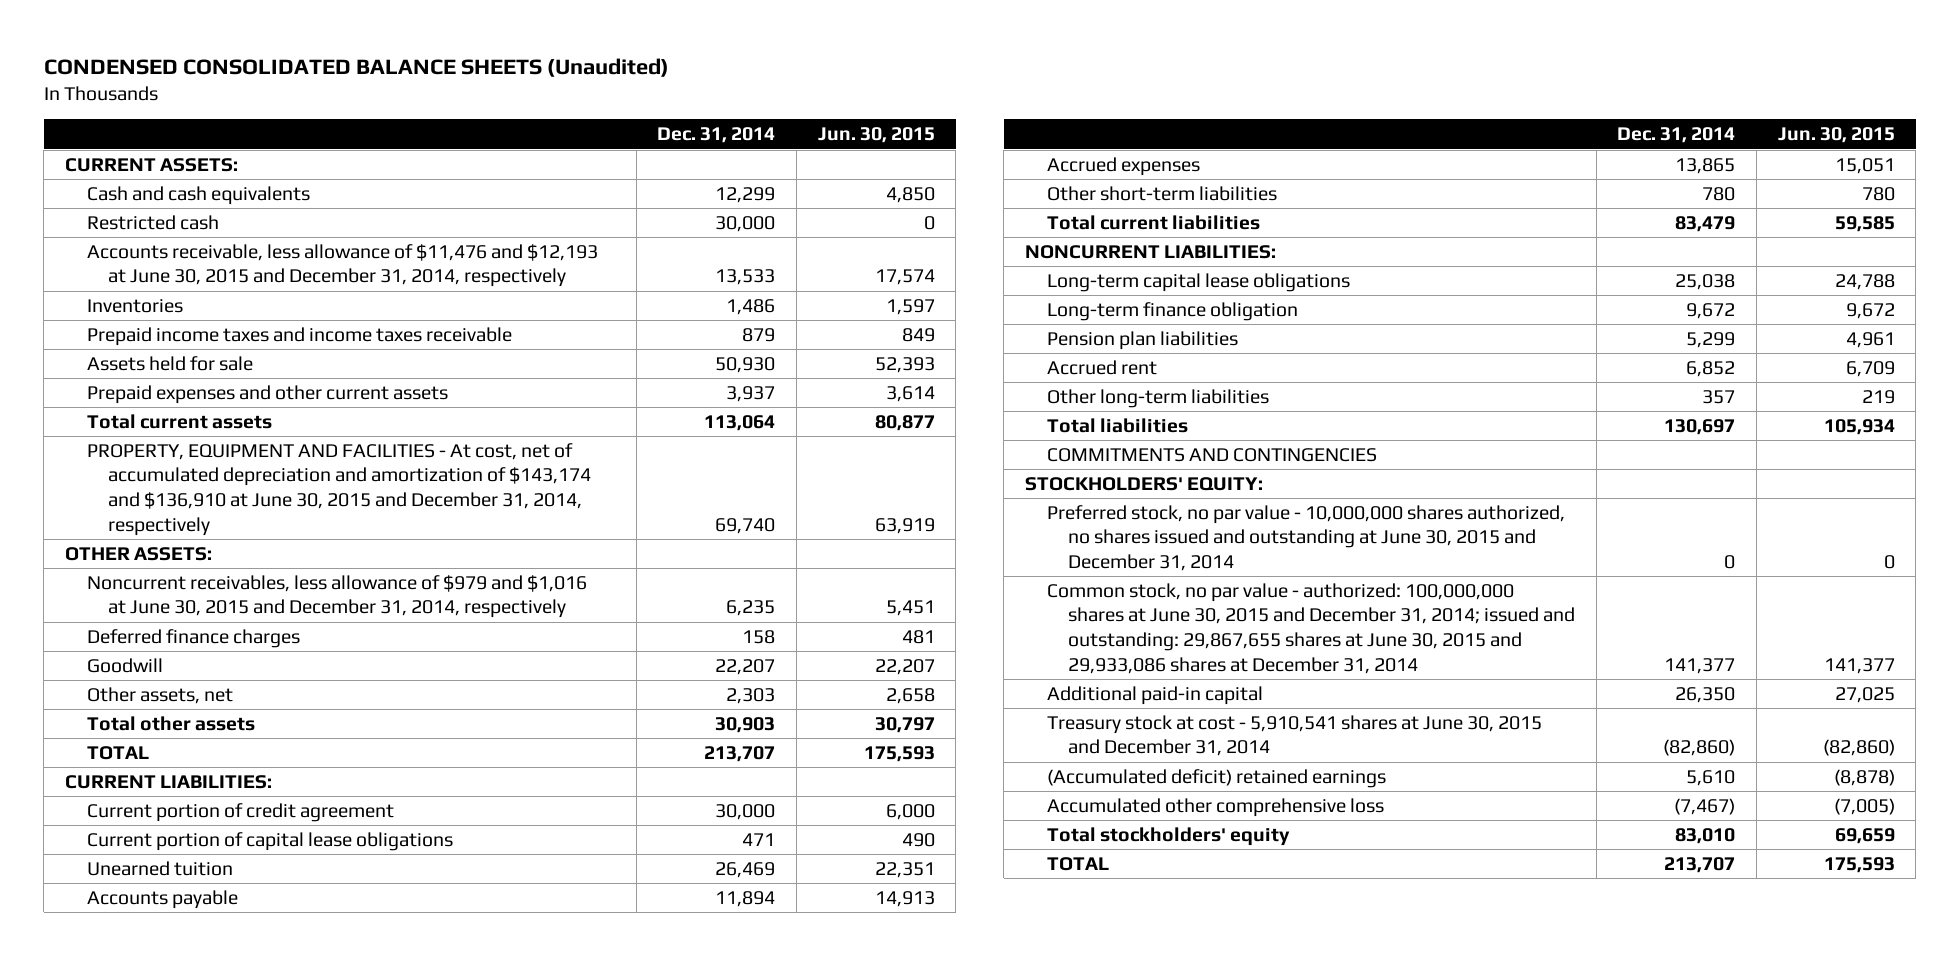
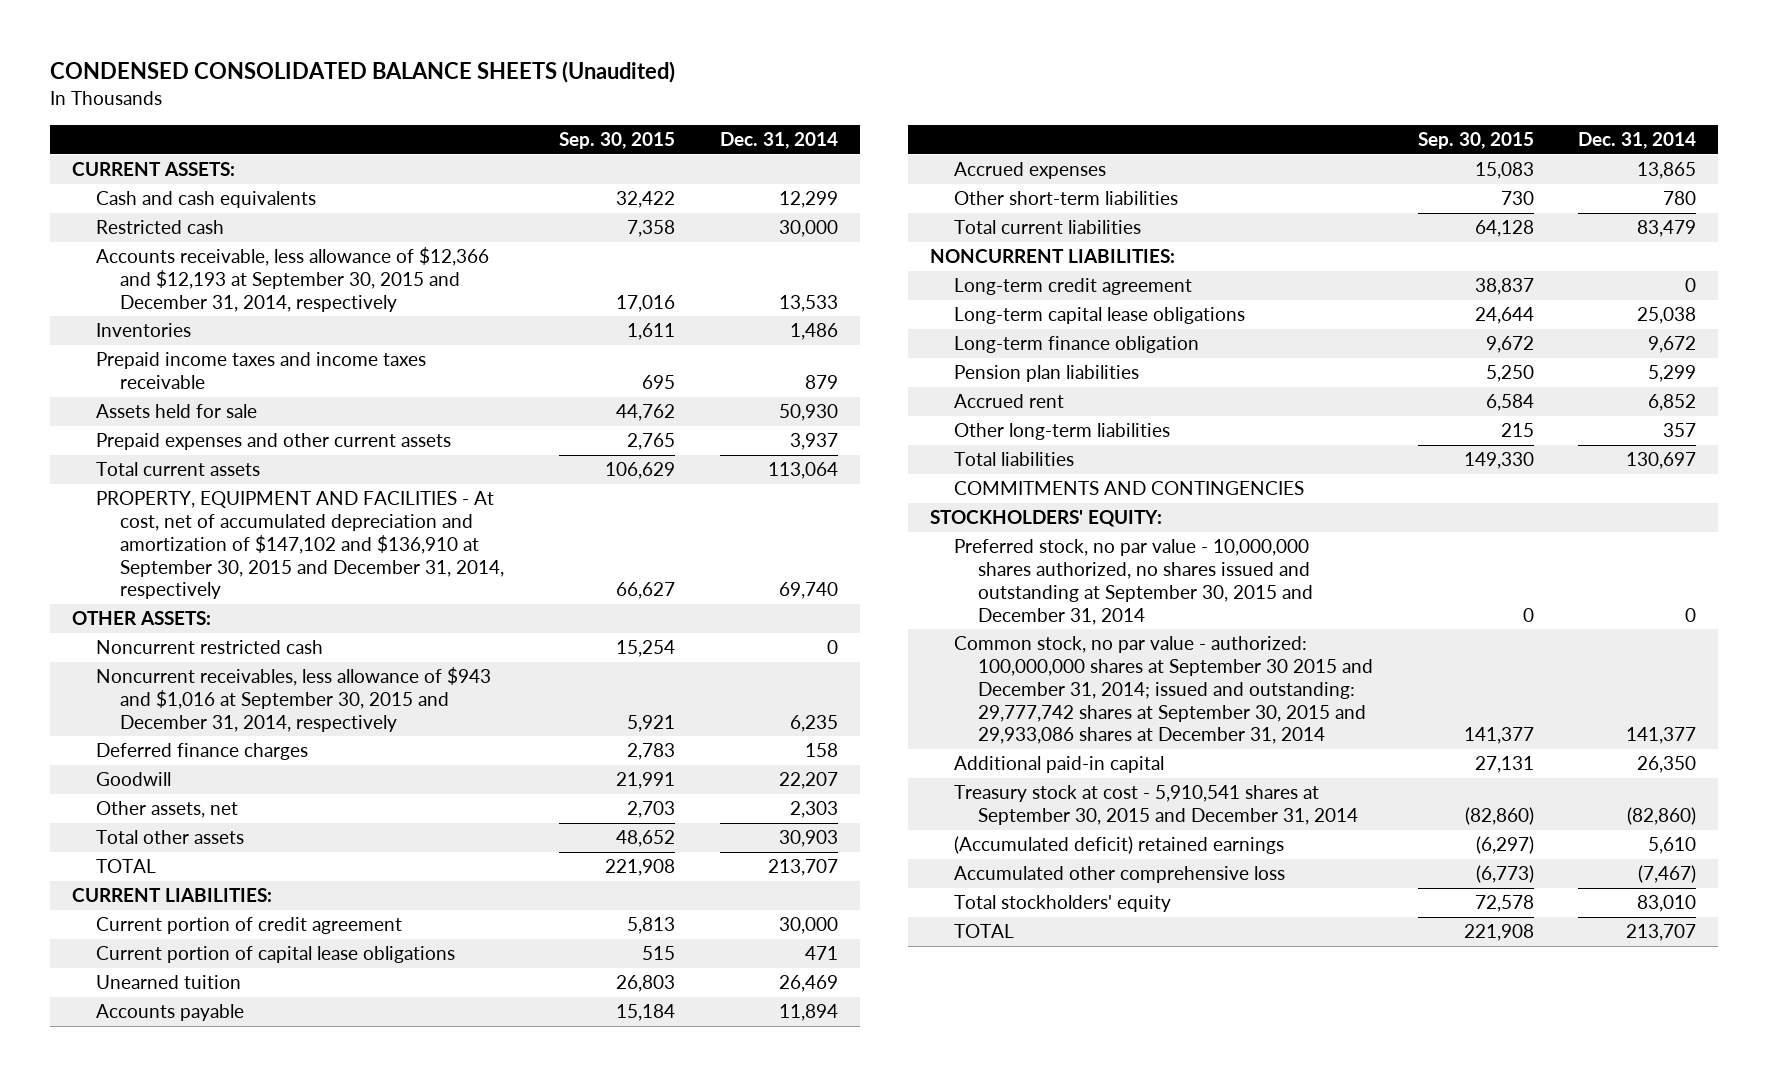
[817,127,935,144] Jun. 30, 2015 -> none
none -> [559,132,676,150] Sep. 30, 2015
[86,243,598,288] Accounts receivable, less allowance of $11,476 and $12,193 at June 30, 2015 and December 31, 2014, respectively -> [95,247,489,312] Accounts receivable, less allowance of $12,366 and $12,193 at September 30, 2015 and December 31, 2014, respectively
[86,442,592,536] PROPERTY, EQUIPMENT AND FACILITIES - At cost, net of accumulated depreciation and amortization of $143,174 and $136,910 at June 30, 2015 and December 31, 2014, respectively -> [95,491,505,600] PROPERTY, EQUIPMENT AND FACILITIES - At cost, net of accumulated depreciation and amortization of $147,102 and $136,910 at September 30, 2015 and December 31, 2014, respectively
none -> [95,640,323,655] Noncurrent restricted cash
[86,574,587,619] Noncurrent receivables, less allowance of $979 and $1,016 at June 30, 2015 and December 31, 2014, respectively -> [95,667,491,732] Noncurrent receivables, less allowance of $943 and $1,016 at September 30, 2015 and December 31, 2014, respectively
none -> [954,278,1193,296] Long-term credit agreement
[1046,504,1565,572] Preferred stock, no par value - 10,000,000 shares authorized, no shares issued and outstanding at June 30, 2015 and December 31, 2014 -> [954,539,1314,625] Preferred stock, no par value - 10,000,000 shares authorized, no shares issued and outstanding at September 30, 2015 and December 31, 2014
[1046,582,1576,674] Common stock, no par value - authorized: 100,000,000 shares at June 30, 2015 and December 31, 2014; issued and outstanding: 29,867,655 shares at June 30, 2015 and 29,933,086 shares at December 31, 2014 -> [954,636,1374,745] Common stock, no par value - authorized: 100,000,000 shares at September 30 2015 and December 31, 2014; issued and outstanding: 29,777,742 shares at September 30, 2015 and 29,933,086 shares at December 31, 2014
[1046,714,1542,757] Treasury stock at cost - 5,910,541 shares at June 30, 2015 and December 31, 2014 -> [954,785,1359,826] Treasury stock at cost - 5,910,541 shares at September 30, 2015 and December 31, 2014

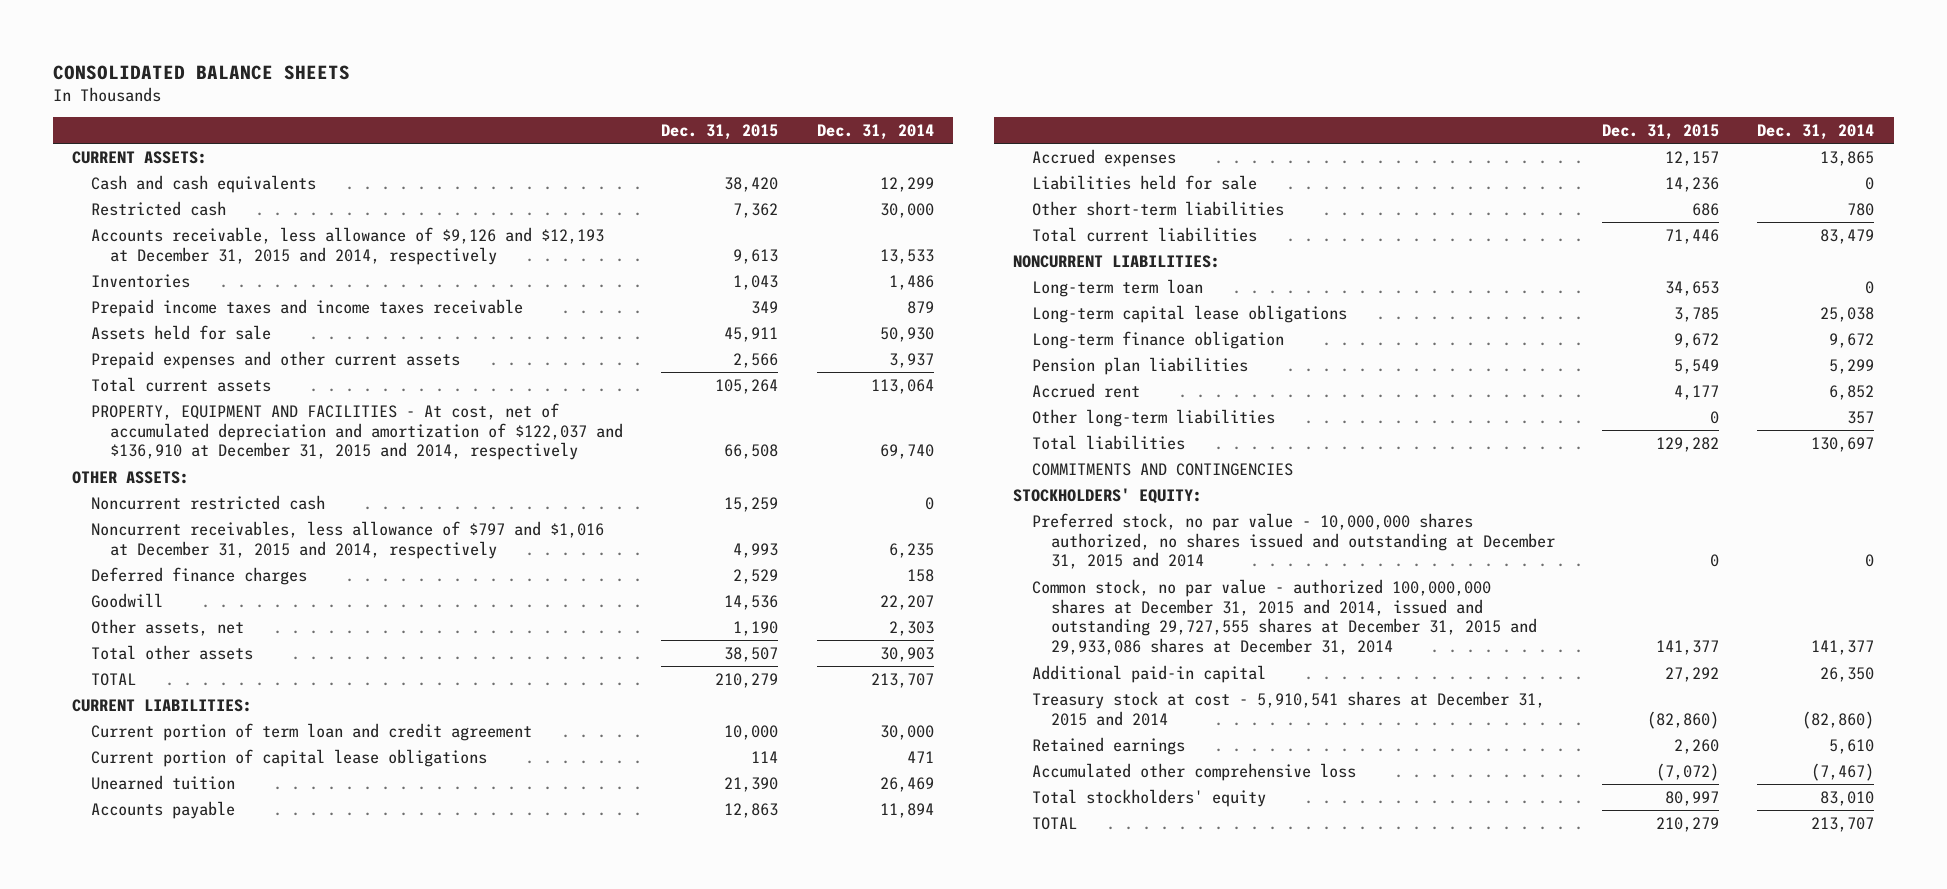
[49,61,675,84] CONDENSED CONSOLIDATED BALANCE SHEETS (Unaudited) -> [53,64,351,80] CONSOLIDATED BALANCE SHEETS
[559,132,676,150] Sep. 30, 2015 -> none
none -> [661,123,779,140] Dec. 31, 2015
[95,247,489,312] Accounts receivable, less allowance of $12,366 and $12,193 at September 30, 2015 and December 31, 2014, respectively -> [91,226,605,265] Accounts receivable, less allowance of $9,126 and $12,193 at December 31, 2015 and 2014, respectively
[95,491,505,600] PROPERTY, EQUIPMENT AND FACILITIES - At cost, net of accumulated depreciation and amortization of $147,102 and $136,910 at September 30, 2015 and December 31, 2014, respectively -> [91,402,623,461] PROPERTY, EQUIPMENT AND FACILITIES - At cost, net of accumulated depreciation and amortization of $122,037 and $136,910 at December 31, 2015 and 2014, respectively
[95,667,491,732] Noncurrent receivables, less allowance of $943 and $1,016 at September 30, 2015 and December 31, 2014, respectively -> [91,520,605,559] Noncurrent receivables, less allowance of $797 and $1,016 at December 31, 2015 and 2014, respectively
[95,917,402,935] Current portion of credit agreement -> [91,722,533,741] Current portion of term loan and credit agreement
none -> [1031,174,1257,190] Liabilities held for sale
[954,278,1193,296] Long-term credit agreement -> [1031,278,1203,297] Long-term term loan
[954,539,1314,625] Preferred stock, no par value - 10,000,000 shares authorized, no shares issued and outstanding at September 30, 2015 and December 31, 2014 -> [1031,512,1555,570] Preferred stock, no par value - 10,000,000 shares authorized, no shares issued and outstanding at December 31, 2015 and 2014
[954,636,1374,745] Common stock, no par value - authorized: 100,000,000 shares at September 30 2015 and December 31, 2014; issued and outstanding: 29,777,742 shares at September 30, 2015 and 29,933,086 shares at December 31, 2014 -> [1031,578,1537,656] Common stock, no par value - authorized 100,000,000 shares at December 31, 2015 and 2014, issued and outstanding 29,727,555 shares at December 31, 2015 and 29,933,086 shares at December 31, 2014
[954,785,1359,826] Treasury stock at cost - 5,910,541 shares at September 30, 2015 and December 31, 2014 -> [1031,690,1545,726] Treasury stock at cost - 5,910,541 shares at December 31, 2015 and 2014
[954,836,1285,855] (Accumulated deficit) retained earnings -> [1031,736,1185,755] Retained earnings

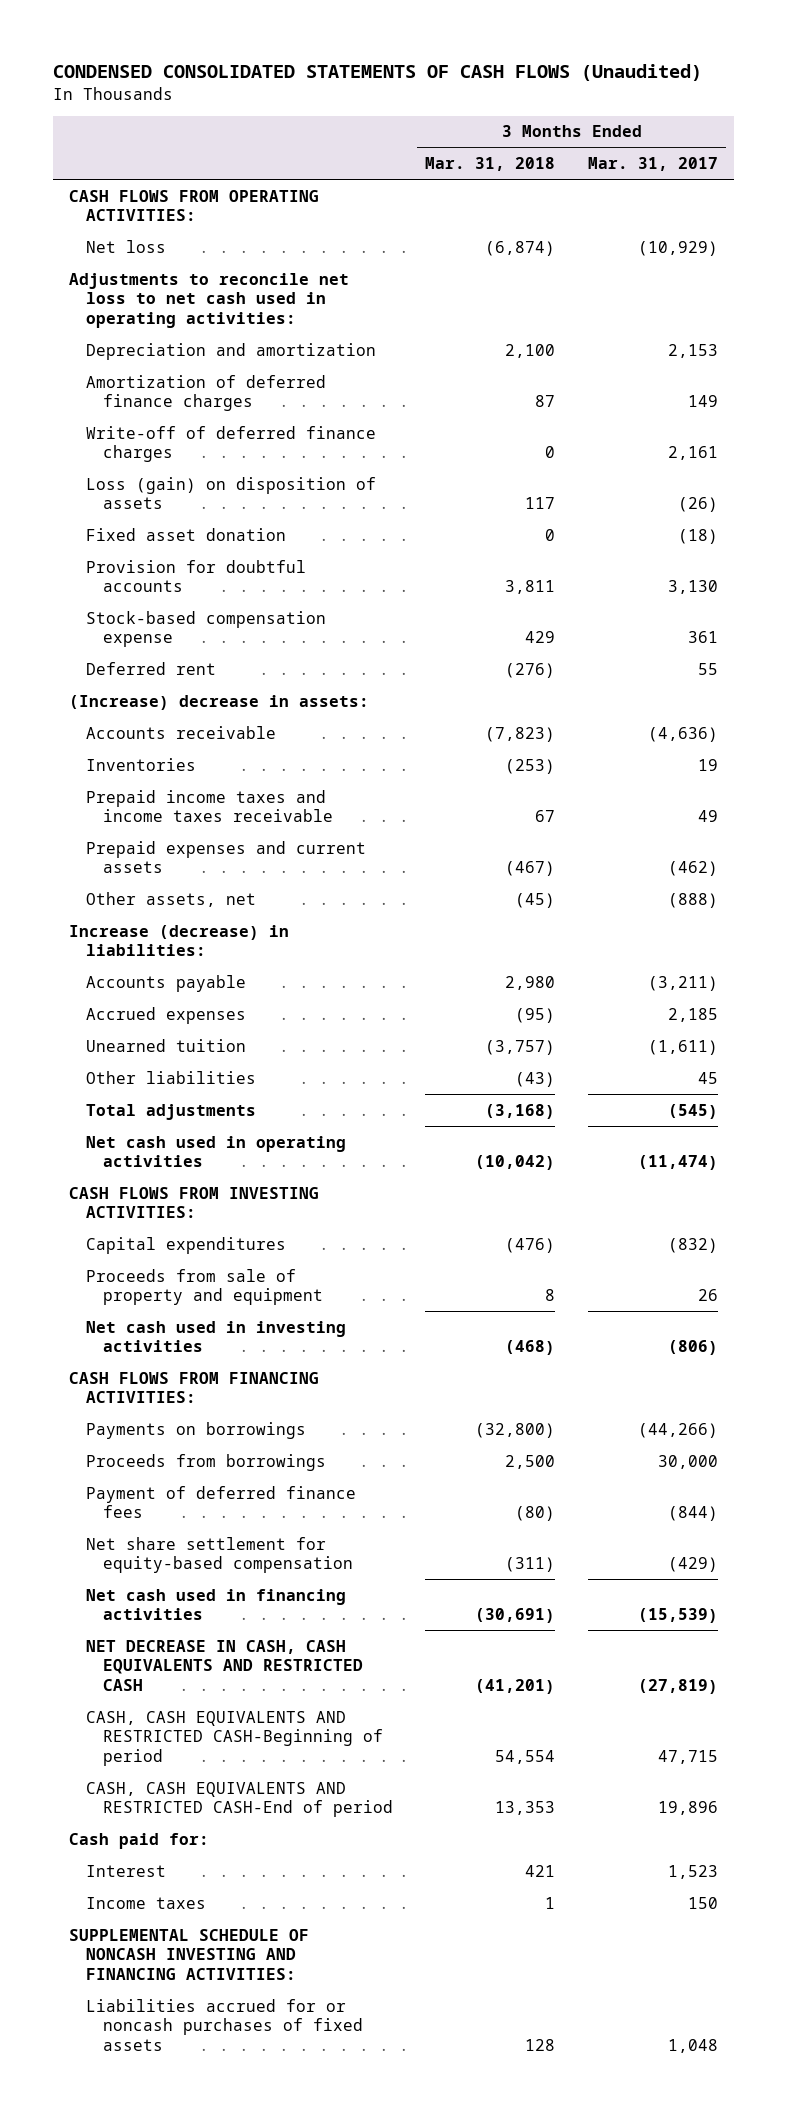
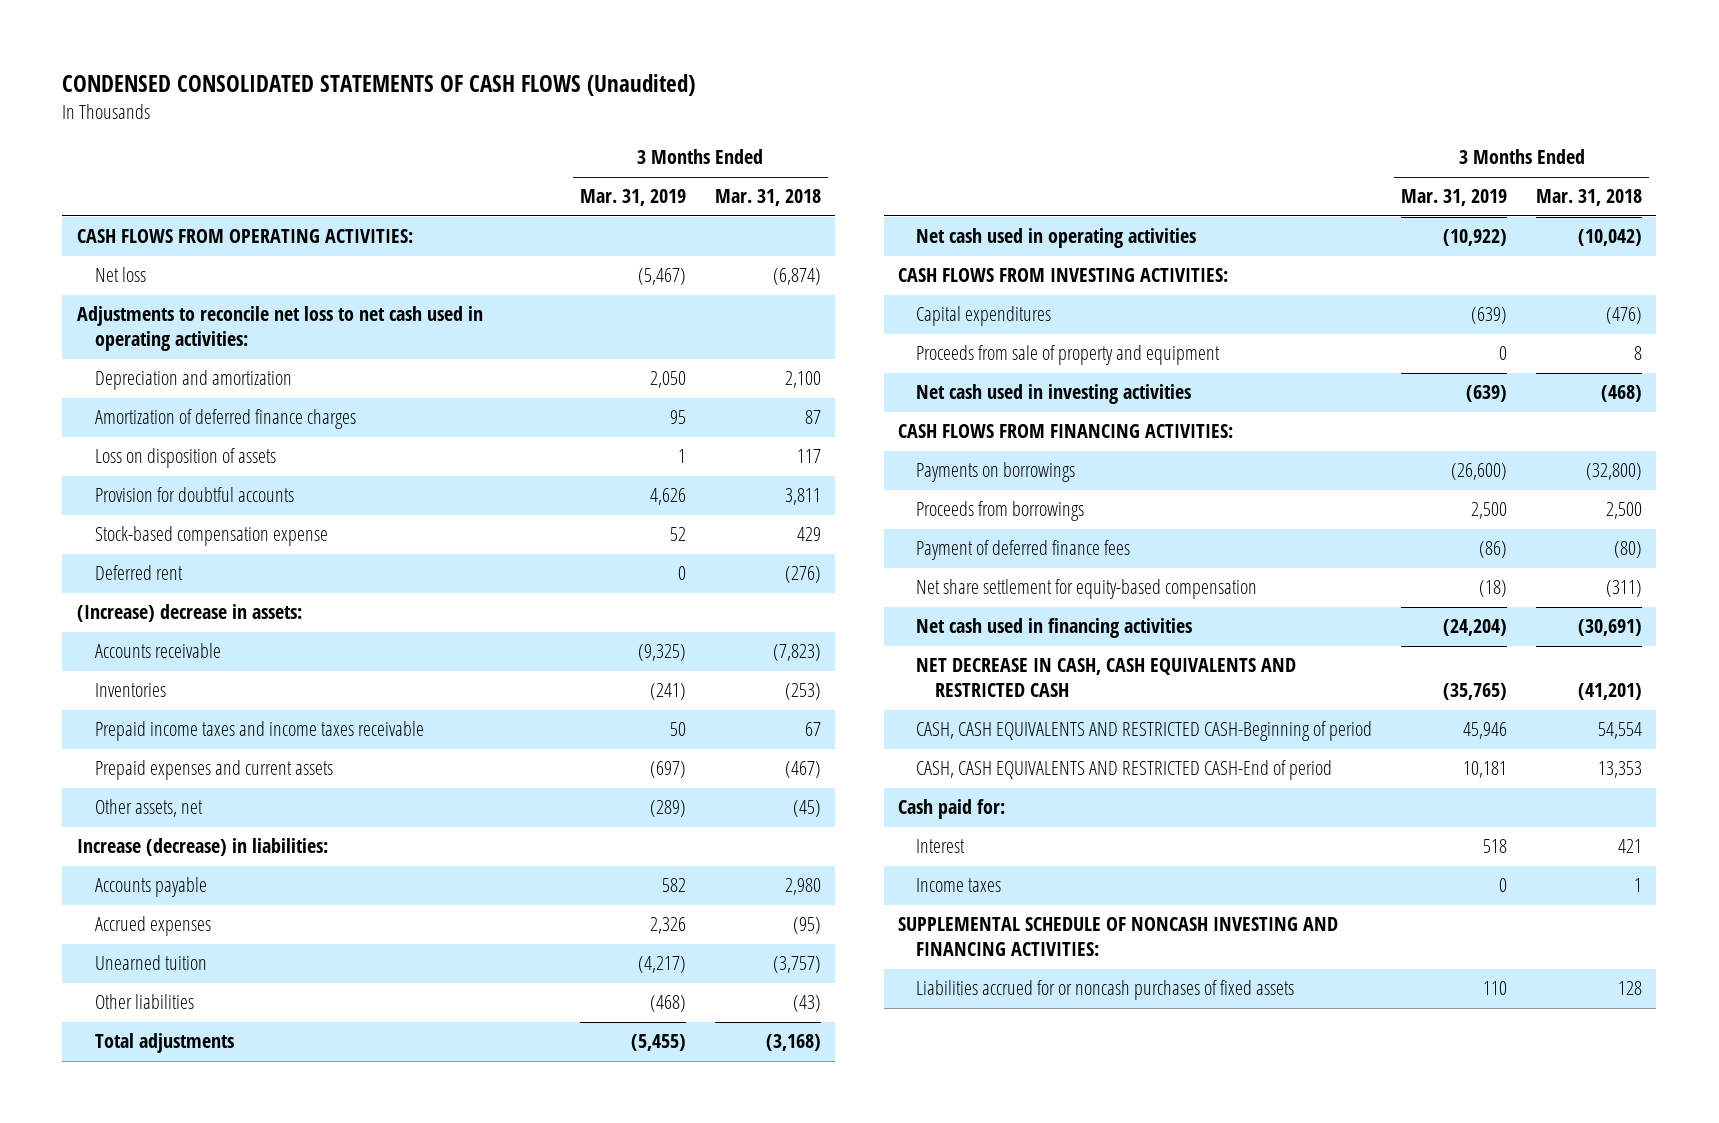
[588,157,719,172] Mar. 31, 2017 -> none
none -> [579,189,686,207] Mar. 31, 2019
[85,425,376,463] Write-off of deferred finance charges -> none
[85,527,286,541] Fixed asset donation -> none
[85,476,376,510] Loss (gain) on disposition of assets -> [94,448,276,469] Loss on disposition of assets

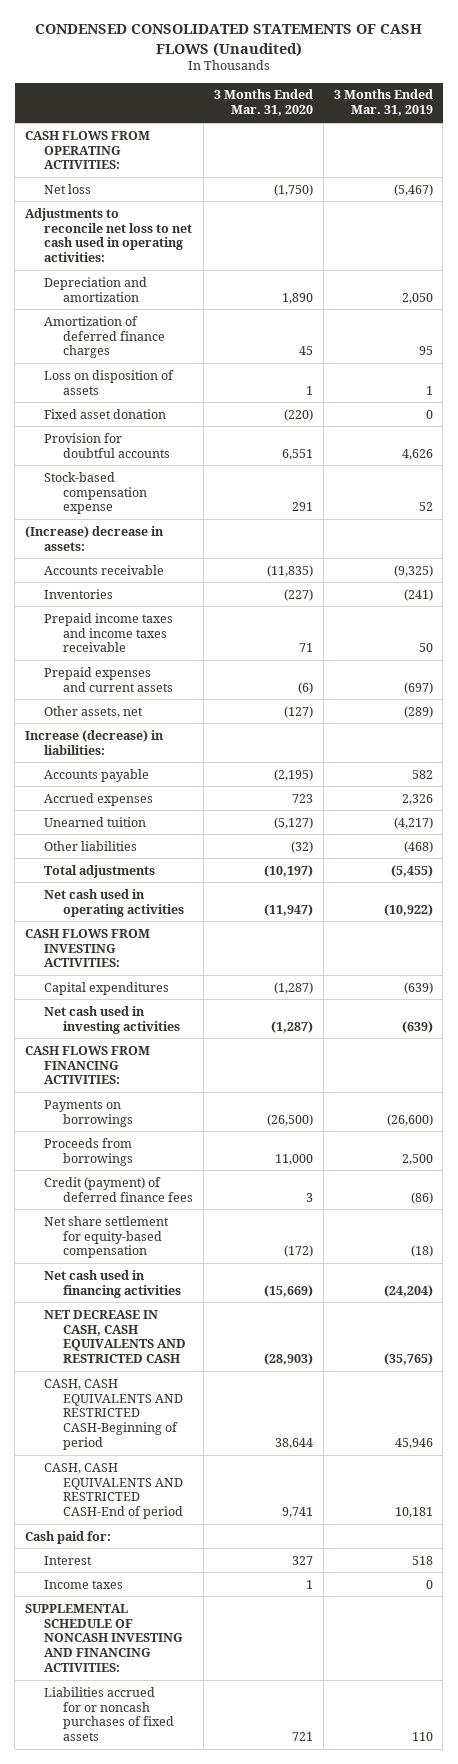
[714,189,821,207] Mar. 31, 2018 -> none
none -> [213,89,313,117] 3 Months Ended Mar. 31, 2020
none -> [44,408,167,419] Fixed asset donation
[94,565,183,581] Deferred rent -> none
[916,345,1221,366] Proceeds from sale of property and equipment -> none
[916,540,1131,561] Payment of deferred finance fees -> [44,1176,194,1202] Credit (payment) of deferred finance fees

